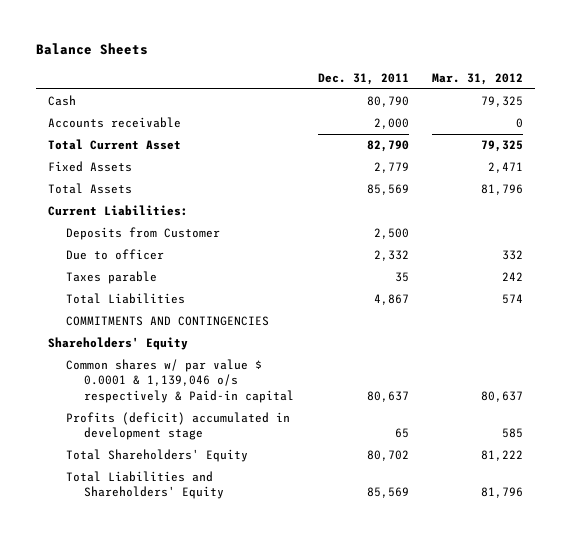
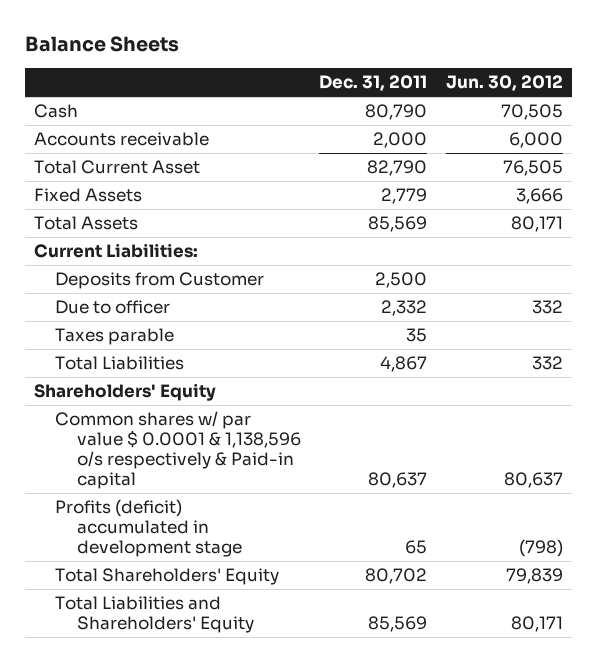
[432,72,524,85] Mar. 31, 2012 -> none
none -> [445,75,563,92] Jun. 30, 2012
[65,316,269,327] COMMITMENTS AND CONTINGENCIES -> none
[65,359,295,403] Common shares w/ par value $ 0.0001 & 1,139,046 o/s respectively & Paid-in capital -> [55,411,301,489] Common shares w/ par value $ 0.0001 & 1,138,596 o/s respectively & Paid-in capital

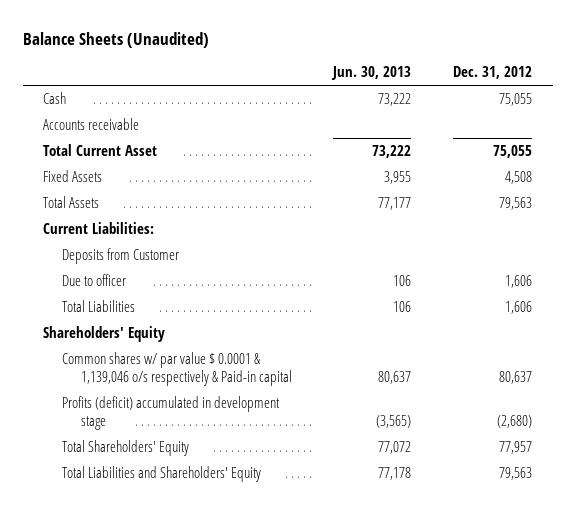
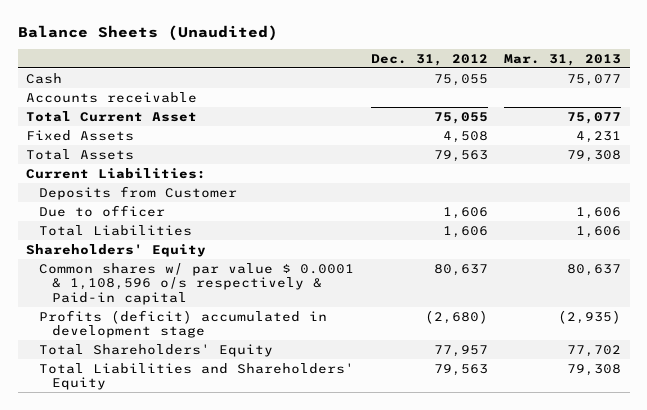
[331,66,412,81] Jun. 30, 2013 -> none
none -> [504,53,622,66] Mar. 31, 2013
[62,352,292,387] Common shares w/ par value $ 0.0001 & 1,139,046 o/s respectively & Paid-in capital -> [38,262,354,306] Common shares w/ par value $ 0.0001 & 1,108,596 o/s respectively & Paid-in capital

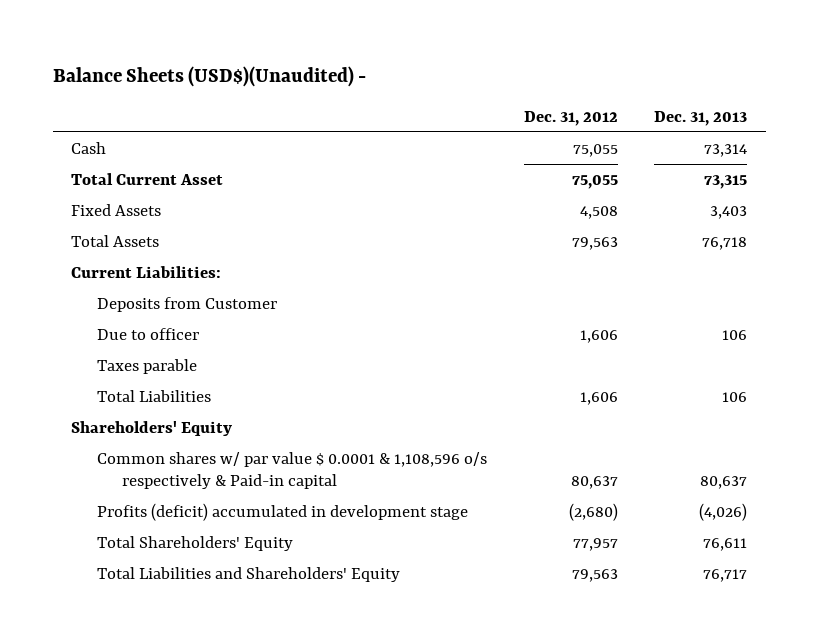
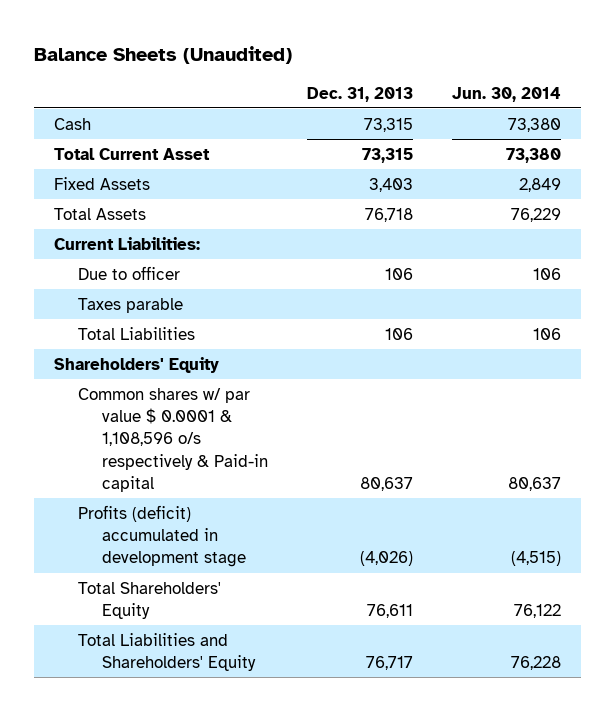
[52,66,366,88] Balance Sheets (USD$)(Unaudited) - -> [34,45,293,64] Balance Sheets (Unaudited)
[523,110,618,126] Dec. 31, 2012 -> none
none -> [452,86,562,102] Jun. 30, 2014
[704,143,748,157] 73,314 -> [364,117,414,132] 73,315
[96,296,277,312] Deposits from Customer -> none

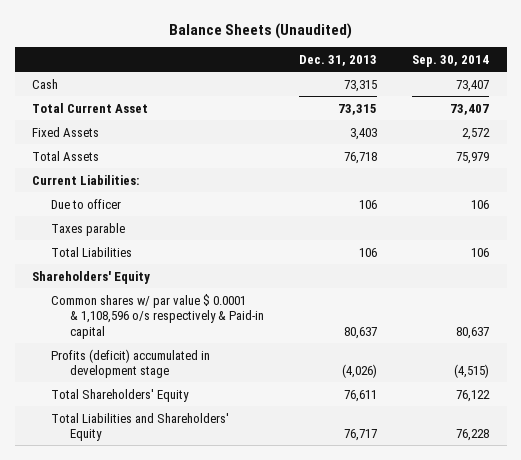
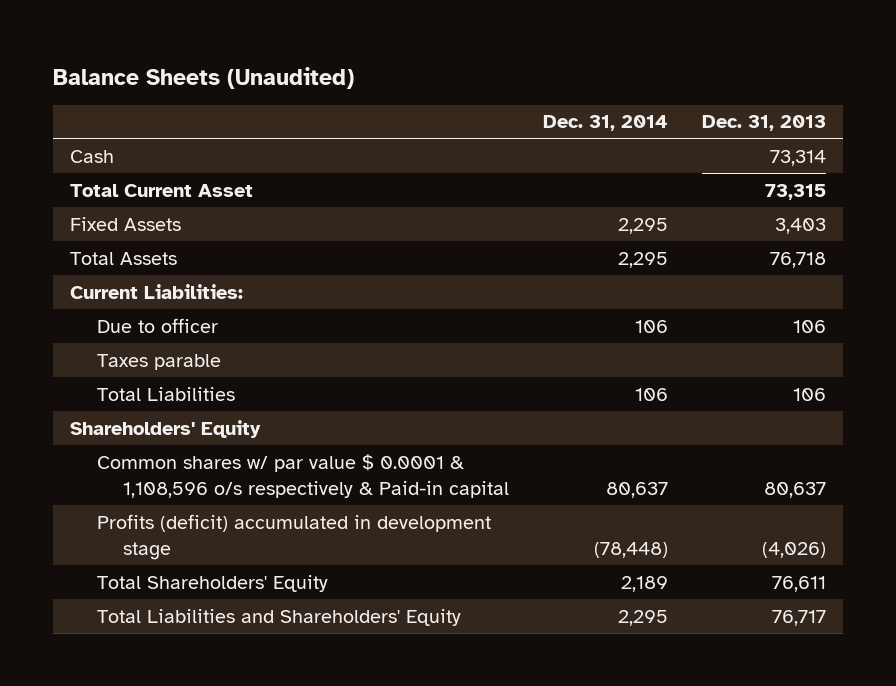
[412,55,490,68] Sep. 30, 2014 -> none
none -> [543,115,669,132] Dec. 31, 2014
[344,79,378,92] 73,315 -> [769,149,826,166] 73,314

